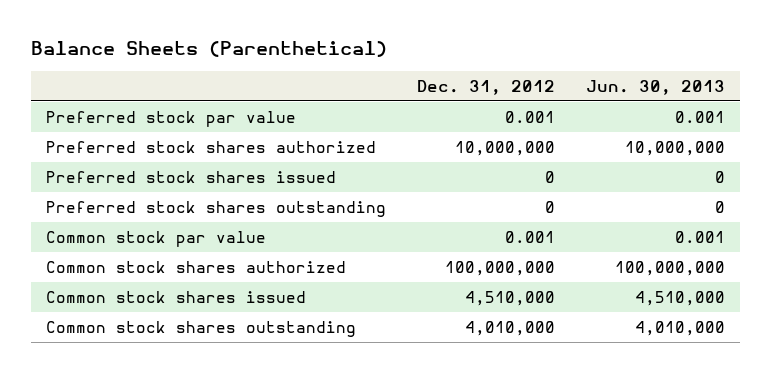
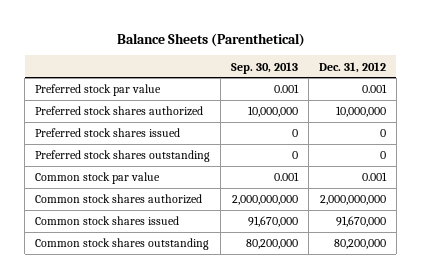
[585,79,725,95] Jun. 30, 2013 -> none
none -> [231,61,299,74] Sep. 30, 2013
[445,261,556,277] 100,000,000 -> [319,195,386,206] 2,000,000,000
[465,291,556,307] 4,510,000 -> [335,216,386,228] 91,670,000
[465,321,556,337] 4,010,000 -> [333,239,386,250] 80,200,000

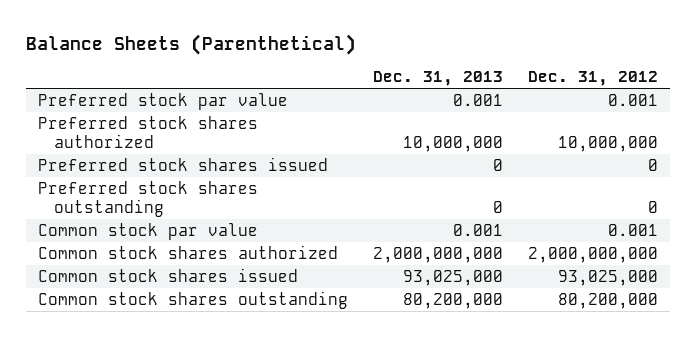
[231,61,299,74] Sep. 30, 2013 -> none
none -> [372,71,503,87] Dec. 31, 2013
[335,216,386,228] 91,670,000 -> [557,269,658,286] 93,025,000

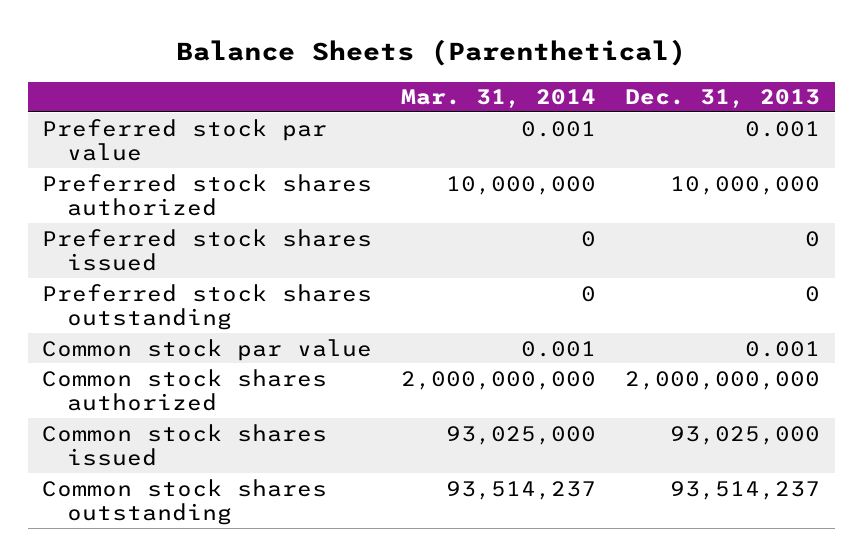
[527,71,658,87] Dec. 31, 2012 -> none
none -> [401,89,597,109] Mar. 31, 2014
[402,292,503,309] 80,200,000 -> [670,480,821,500] 93,514,237

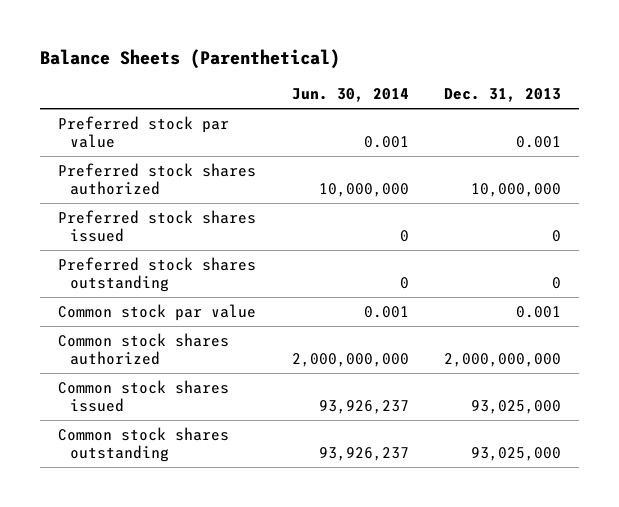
[401,89,597,109] Mar. 31, 2014 -> none
none -> [291,88,409,103] Jun. 30, 2014
[670,480,821,500] 93,514,237 -> [471,447,562,462] 93,025,000

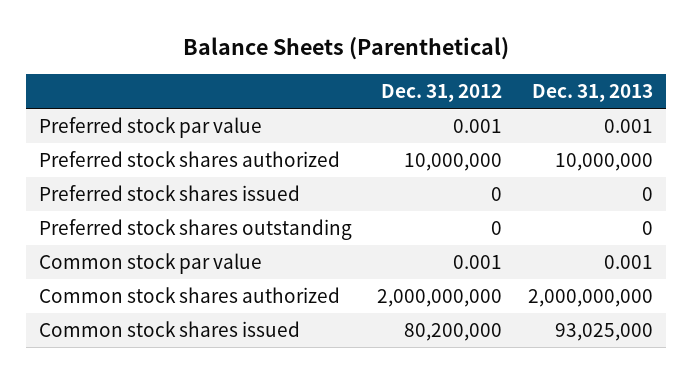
[291,88,409,103] Jun. 30, 2014 -> none
none -> [381,83,503,102] Dec. 31, 2012
[57,426,229,463] Common stock shares outstanding -> none

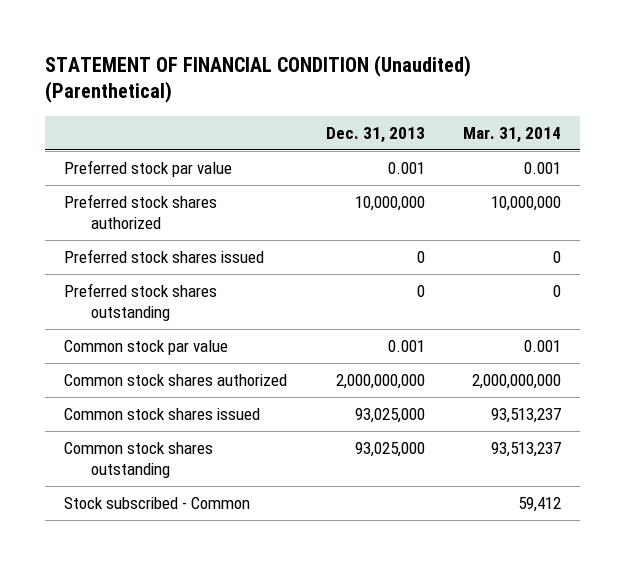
[182,37,509,61] Balance Sheets (Parenthetical) -> [45,54,472,104] STATEMENT OF FINANCIAL CONDITION (Unaudited) (Parenthetical)
[381,83,503,102] Dec. 31, 2012 -> none
none -> [463,126,562,143] Mar. 31, 2014
none -> [64,442,214,478] Common stock shares outstanding
none -> [64,497,251,510] Stock subscribed - Common

